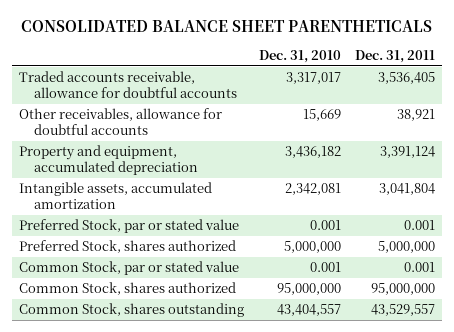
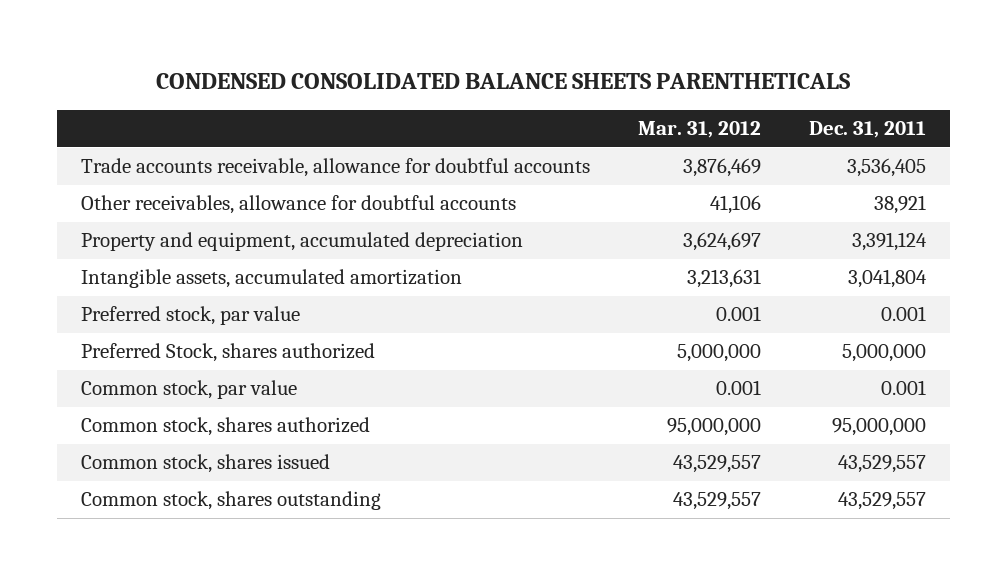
[21,19,433,32] CONSOLIDATED BALANCE SHEET PARENTHETICALS -> [156,73,851,90] CONDENSED CONSOLIDATED BALANCE SHEETS PARENTHETICALS
[258,50,341,64] Dec. 31, 2010 -> none
none -> [637,121,761,139] Mar. 31, 2012
[19,71,237,99] Traded accounts receivable, allowance for doubtful accounts -> [81,158,591,178] Trade accounts receivable, allowance for doubtful accounts
[19,219,240,234] Preferred Stock, par or stated value -> [81,306,301,326] Preferred stock, par value
[19,261,240,276] Common Stock, par or stated value -> [81,380,298,400] Common stock, par value
[19,282,237,296] Common Stock, shares authorized -> [81,417,371,437] Common stock, shares authorized
none -> [81,454,331,474] Common stock, shares issued
[19,303,245,318] Common Stock, shares outstanding -> [81,491,382,511] Common stock, shares outstanding

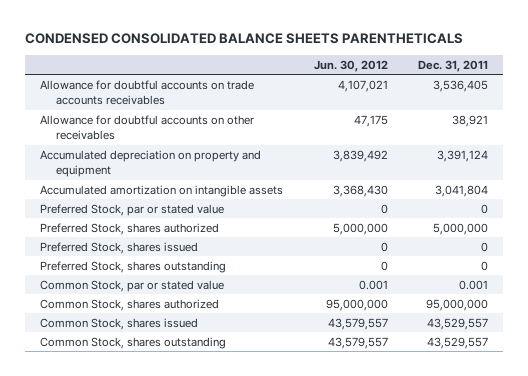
[637,121,761,139] Mar. 31, 2012 -> none
none -> [313,59,388,72] Jun. 30, 2012
[81,158,591,178] Trade accounts receivable, allowance for doubtful accounts -> [40,79,255,105] Allowance for doubtful accounts on trade accounts receivables
[81,195,517,215] Other receivables, allowance for doubtful accounts -> [40,114,255,140] Allowance for doubtful accounts on other receivables
[81,232,524,252] Property and equipment, accumulated depreciation -> [40,149,262,177] Accumulated depreciation on property and equipment
[81,269,463,289] Intangible assets, accumulated amortization -> [40,184,284,197] Accumulated amortization on intangible assets
[81,306,301,326] Preferred stock, par value -> [40,203,225,216] Preferred Stock, par or stated value
[880,306,926,322] 0.001 -> [480,203,488,214] 0
none -> [40,241,199,254] Preferred Stock, shares issued
none -> [40,260,227,273] Preferred Stock, shares outstanding
[81,380,298,400] Common stock, par value -> [40,279,225,292] Common Stock, par or stated value
[81,417,371,437] Common stock, shares authorized -> [40,298,220,311] Common Stock, shares authorized
[81,454,331,474] Common stock, shares issued -> [40,317,199,330] Common Stock, shares issued
[81,491,382,511] Common stock, shares outstanding -> [40,336,227,349] Common Stock, shares outstanding

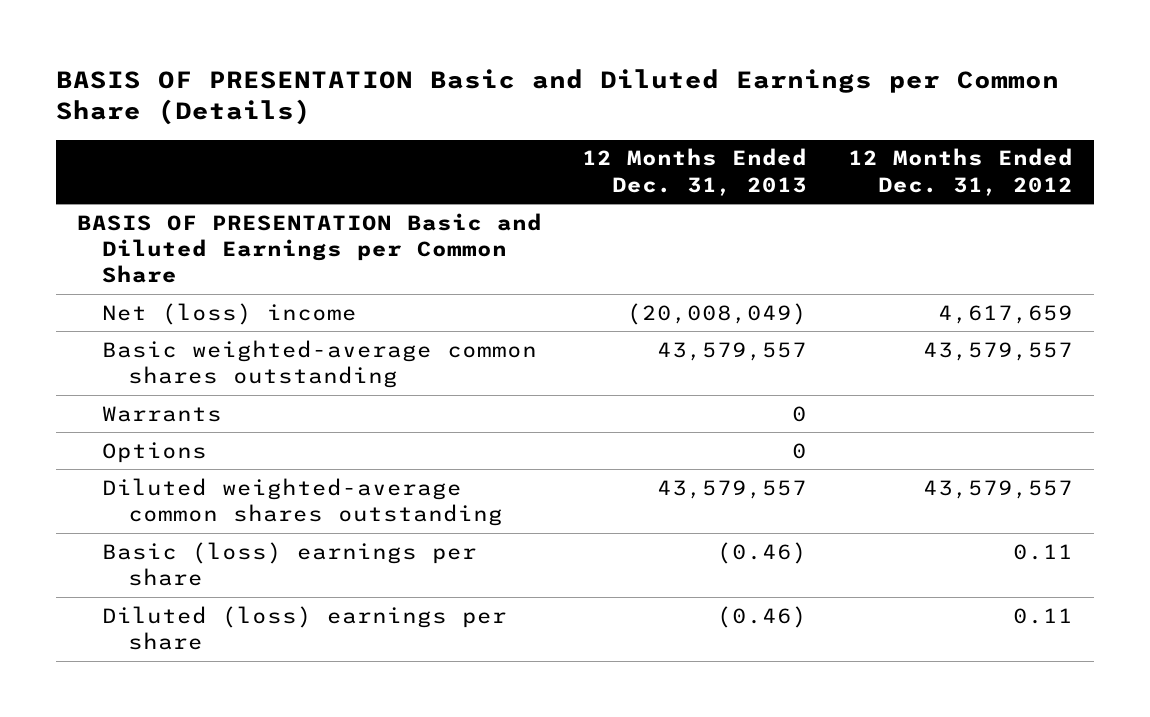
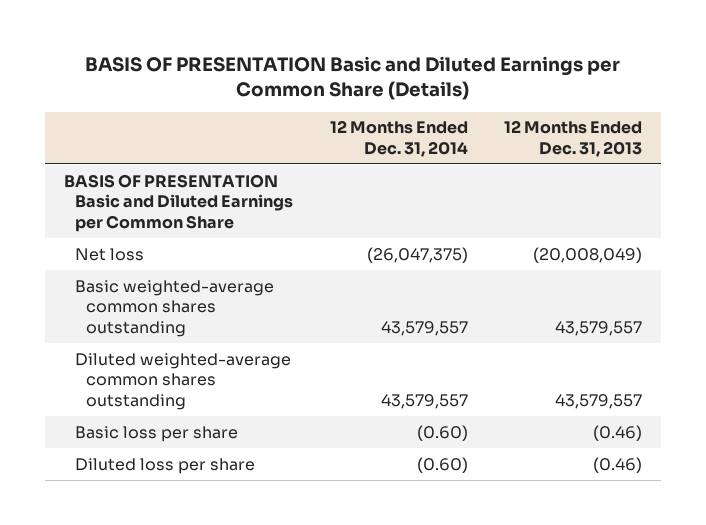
[848,148,1074,196] 12 Months Ended Dec. 31, 2012 -> none
none -> [329,120,468,158] 12 Months Ended Dec. 31, 2014
[102,302,358,325] Net (loss) income -> [75,247,145,261] Net loss
[102,405,223,422] Warrants -> none
[102,441,208,463] Options -> none
[102,541,478,586] Basic (loss) earnings per share -> [75,425,239,442] Basic loss per share
[102,605,508,650] Diluted (loss) earnings per share -> [75,457,256,474] Diluted loss per share

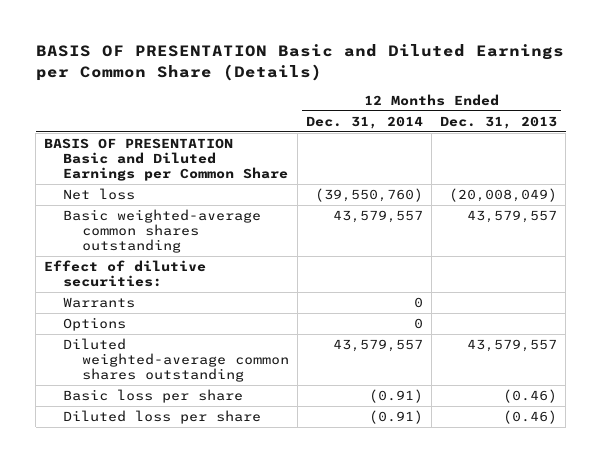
[366,246,468,263] (26,047,375) -> [315,188,424,203] (39,550,760)
none -> [44,260,207,288] Effect of dilutive securities:
none -> [63,297,136,309] Warrants
none -> [63,317,127,332] Options
[416,424,468,441] (0.60) -> [369,389,424,404] (0.91)
[416,456,468,473] (0.60) -> [369,410,424,425] (0.91)

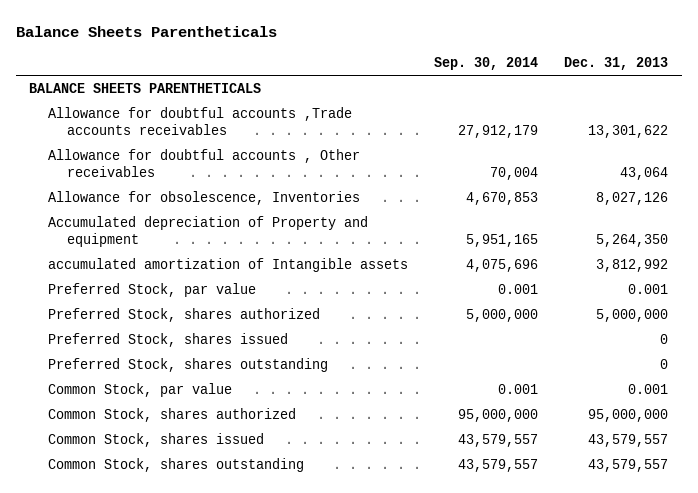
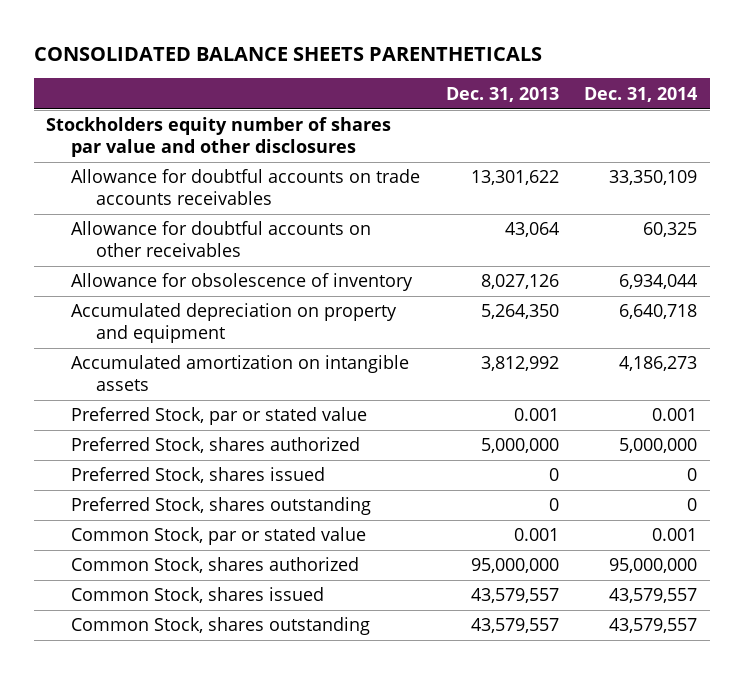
[16,25,278,37] Balance Sheets Parentheticals -> [33,46,542,61] CONSOLIDATED BALANCE SHEETS PARENTHETICALS
[434,57,539,71] Sep. 30, 2014 -> none
none -> [583,86,697,102] Dec. 31, 2014
[29,82,262,93] BALANCE SHEETS PARENTHETICALS -> none
none -> [46,117,392,158] Stockholders equity number of shares par value and other disclosures
[47,106,352,136] Allowance for doubtful accounts ,Trade accounts receivables -> [71,169,421,206] Allowance for doubtful accounts on trade accounts receivables
[47,148,360,178] Allowance for doubtful accounts , Other receivables -> [71,221,372,258] Allowance for doubtful accounts on other receivables
[47,190,360,205] Allowance for obsolescence, Inventories -> [71,273,414,292] Allowance for obsolescence of inventory
[47,215,368,248] Accumulated depreciation of Property and equipment -> [71,303,398,344] Accumulated depreciation on property and equipment
[47,257,408,272] accumulated amortization of Intangible assets -> [71,355,410,392] Accumulated amortization on intangible assets
[47,282,256,297] Preferred Stock, par value -> [71,407,368,426] Preferred Stock, par or stated value
[47,382,232,397] Common Stock, par value -> [71,527,367,546] Common Stock, par or stated value

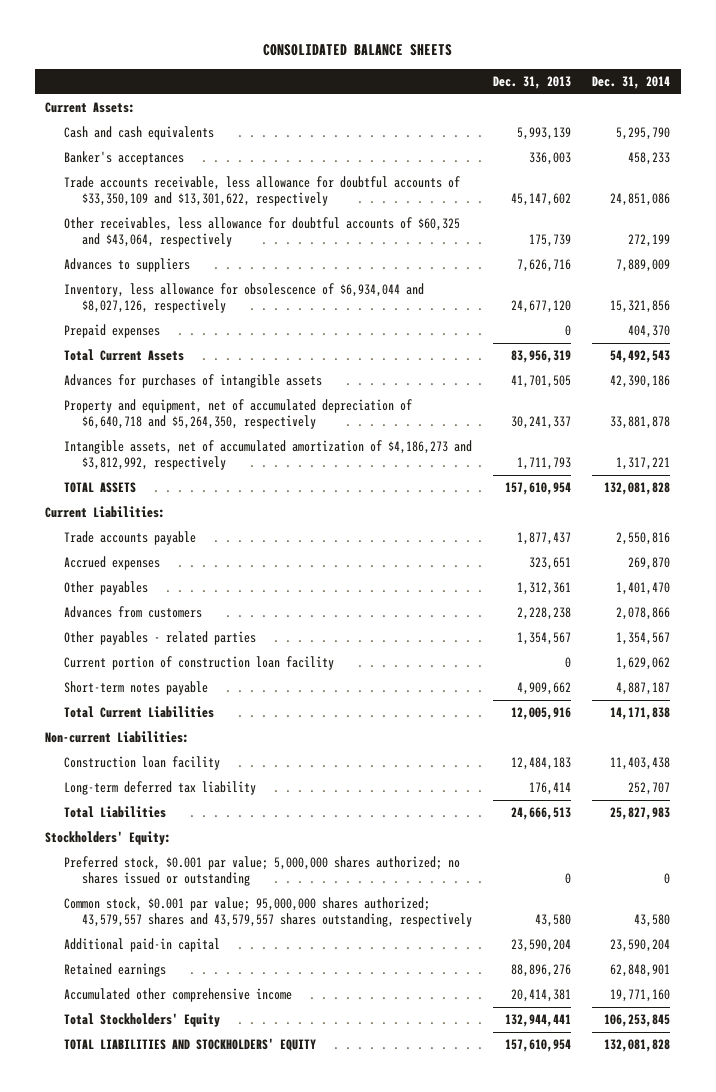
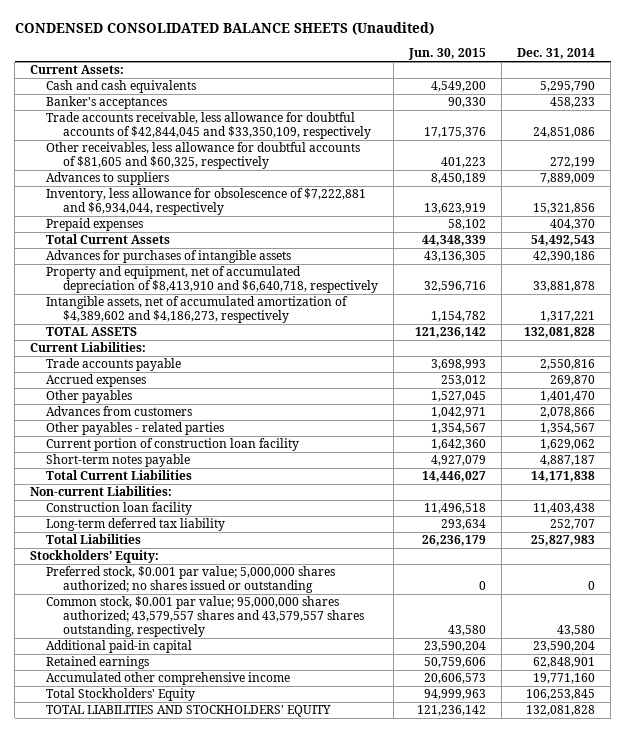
[262,44,452,57] CONSOLIDATED BALANCE SHEETS -> [14,21,434,35] CONDENSED CONSOLIDATED BALANCE SHEETS (Unaudited)
[493,75,572,89] Dec. 31, 2013 -> none
none -> [407,48,486,61] Jun. 30, 2015
[63,176,460,207] Trade accounts receivable, less allowance for doubtful accounts of $33,350,109 and $13,301,622, respectively -> [46,112,371,140] Trade accounts receivable, less allowance for doubtful accounts of $42,844,045 and $33,350,109, respectively
[63,217,460,248] Other receivables, less allowance for doubtful accounts of $60,325 and $43,064, respectively -> [46,142,361,170] Other receivables, less allowance for doubtful accounts of $81,605 and $60,325, respectively
[63,283,424,314] Inventory, less allowance for obsolescence of $6,934,044 and $8,027,126, respectively -> [46,188,367,216] Inventory, less allowance for obsolescence of $7,222,881 and $6,934,044, respectively
[63,399,412,430] Property and equipment, net of accumulated depreciation of $6,640,718 and $5,264,350, respectively -> [46,266,378,294] Property and equipment, net of accumulated depreciation of $8,413,910 and $6,640,718, respectively
[63,440,472,471] Intangible assets, net of accumulated amortization of $4,186,273 and $3,812,992, respectively -> [46,296,349,324] Intangible assets, net of accumulated amortization of $4,389,602 and $4,186,273, respectively

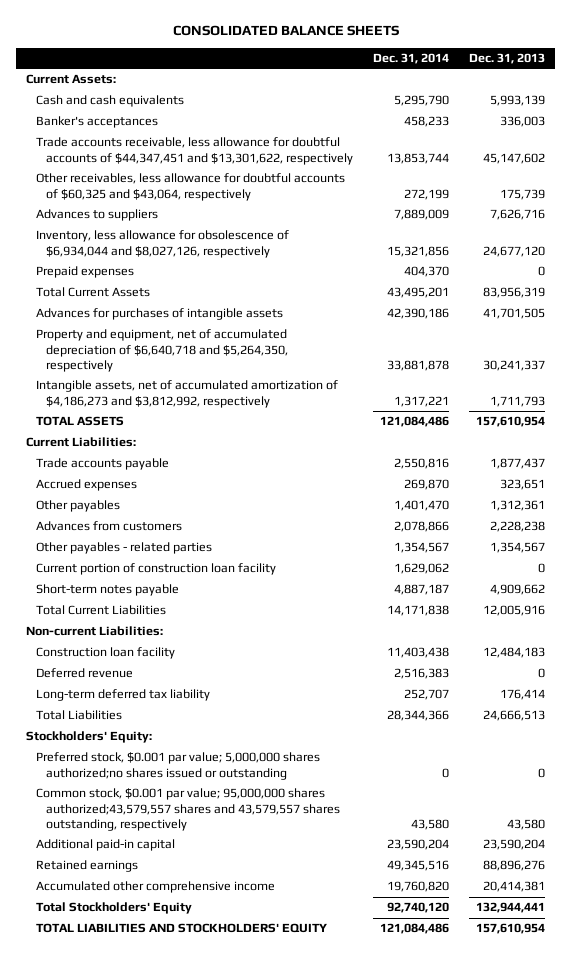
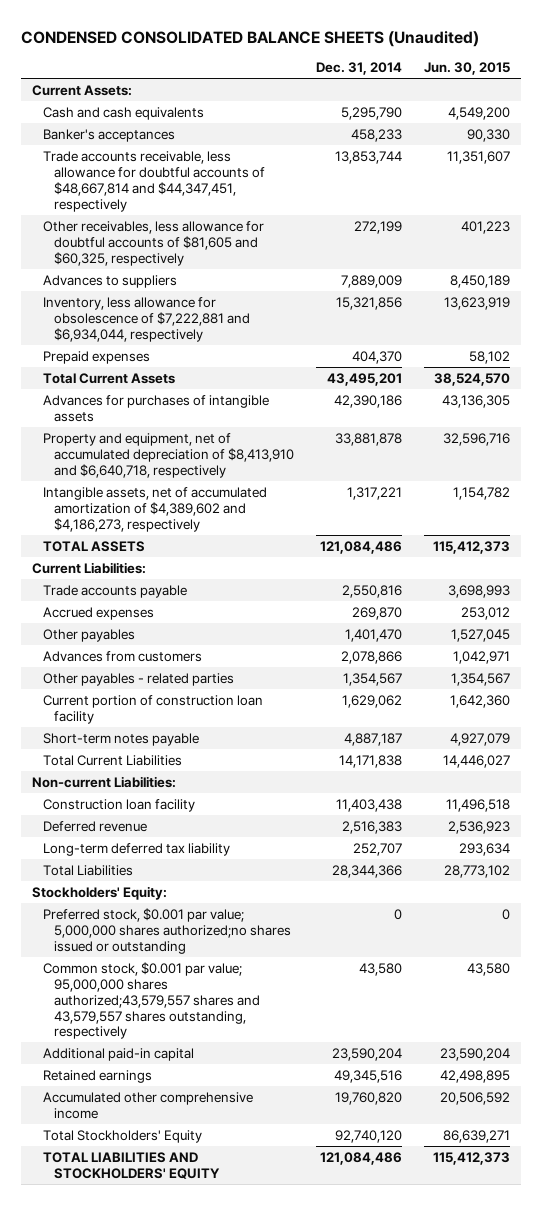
[172,25,399,37] CONSOLIDATED BALANCE SHEETS -> [21,30,480,47] CONDENSED CONSOLIDATED BALANCE SHEETS (Unaudited)
[469,52,546,64] Dec. 31, 2013 -> none
none -> [424,62,511,76] Jun. 30, 2015
[36,137,354,165] Trade accounts receivable, less allowance for doubtful accounts of $44,347,451 and $13,301,622, respectively -> [43,150,265,212] Trade accounts receivable, less allowance for doubtful accounts of $48,667,814 and $44,347,451, respectively
[36,173,346,201] Other receivables, less allowance for doubtful accounts of $60,325 and $43,064, respectively -> [43,220,265,266] Other receivables, less allowance for doubtful accounts of $81,605 and $60,325, respectively
[36,230,290,258] Inventory, less allowance for obsolescence of $6,934,044 and $8,027,126, respectively -> [43,296,250,342] Inventory, less allowance for obsolescence of $7,222,881 and $6,934,044, respectively
[36,329,289,372] Property and equipment, net of accumulated depreciation of $6,640,718 and $5,264,350, respectively -> [43,432,294,478] Property and equipment, net of accumulated depreciation of $8,413,910 and $6,640,718, respectively
[36,380,339,408] Intangible assets, net of accumulated amortization of $4,186,273 and $3,812,992, respectively -> [43,486,268,532] Intangible assets, net of accumulated amortization of $4,389,602 and $4,186,273, respectively

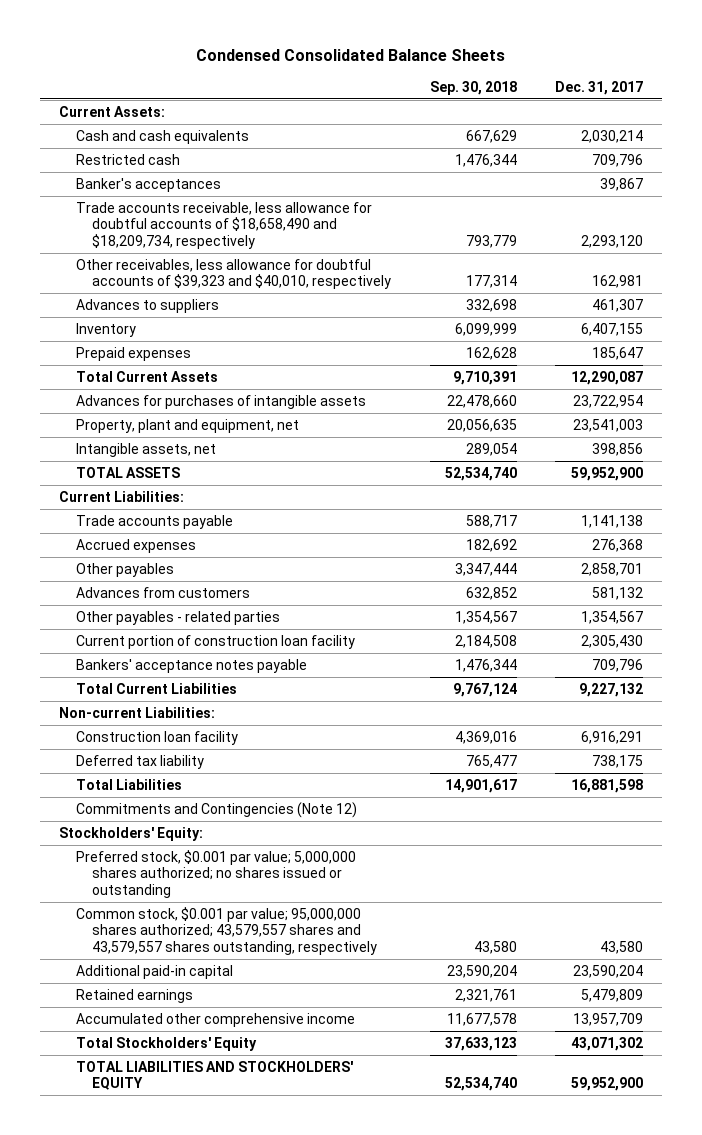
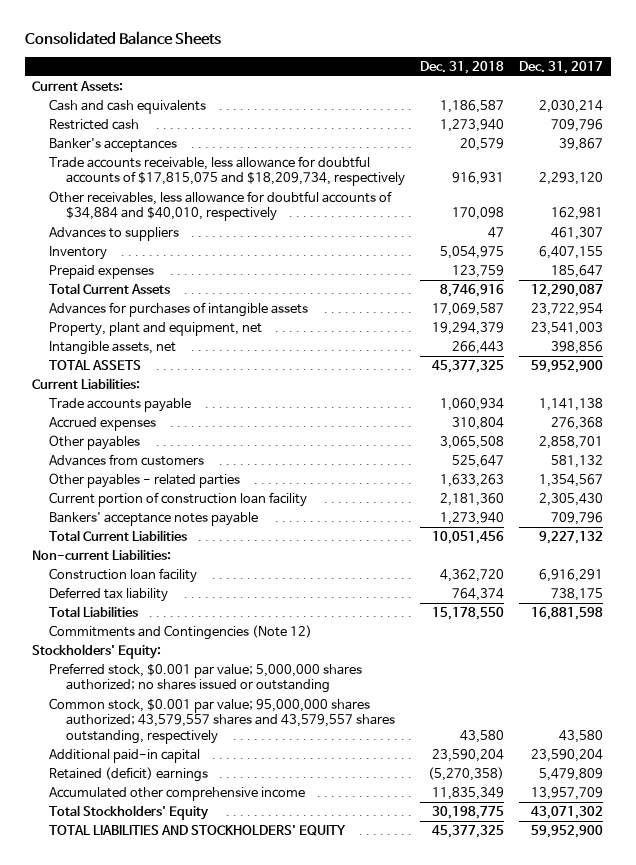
[196,49,506,62] Condensed Consolidated Balance Sheets -> [24,31,221,46] Consolidated Balance Sheets
[429,81,517,96] Sep. 30, 2018 -> none
none -> [420,60,505,74] Dec. 31, 2018
[75,201,372,250] Trade accounts receivable, less allowance for doubtful accounts of $18,658,490 and $18,209,734, respectively -> [49,156,405,187] Trade accounts receivable, less allowance for doubtful accounts of $17,815,075 and $18,209,734, respectively
[75,258,392,290] Other receivables, less allowance for doubtful accounts of $39,323 and $40,010, respectively -> [49,191,393,222] Other receivables, less allowance for doubtful accounts of $34,884 and $40,010, respectively
[75,988,193,1003] Retained earnings -> [49,767,209,783] Retained (deficit) earnings

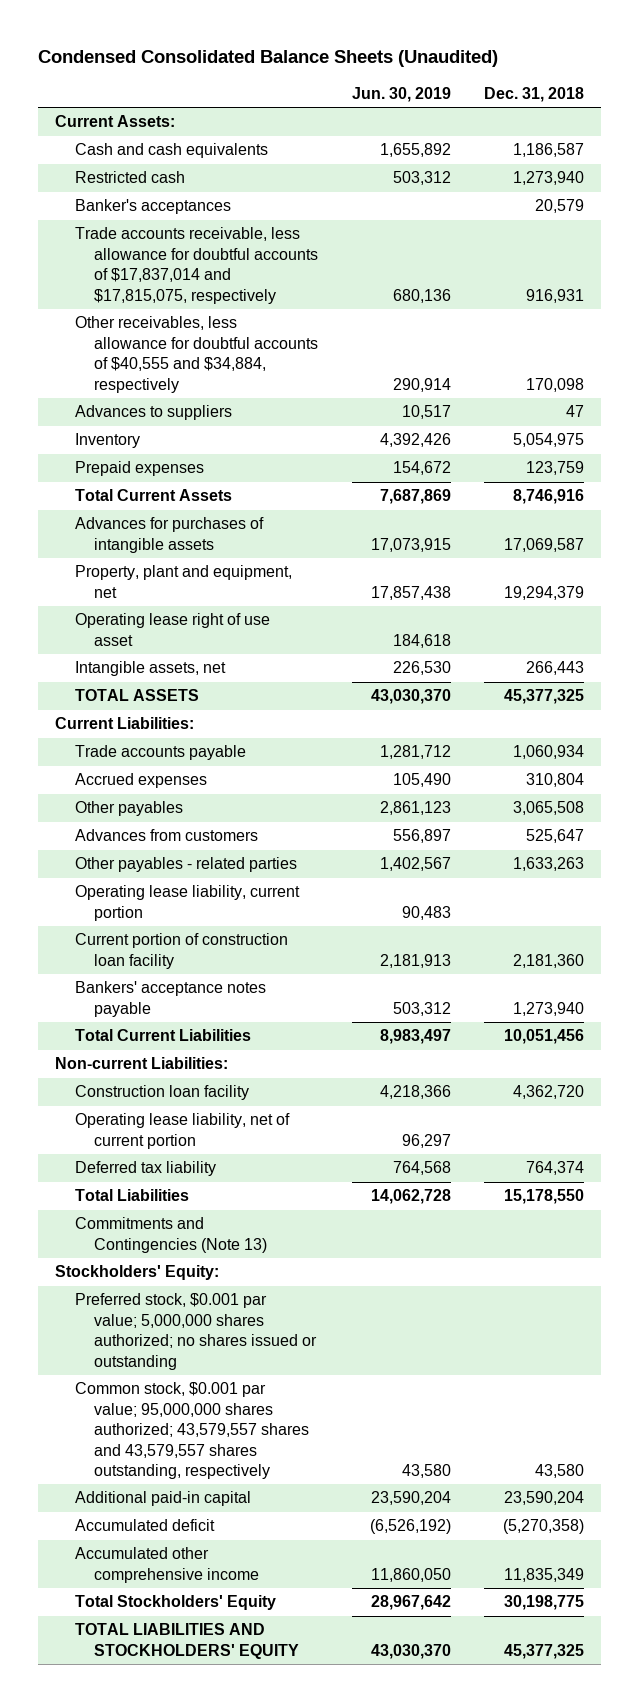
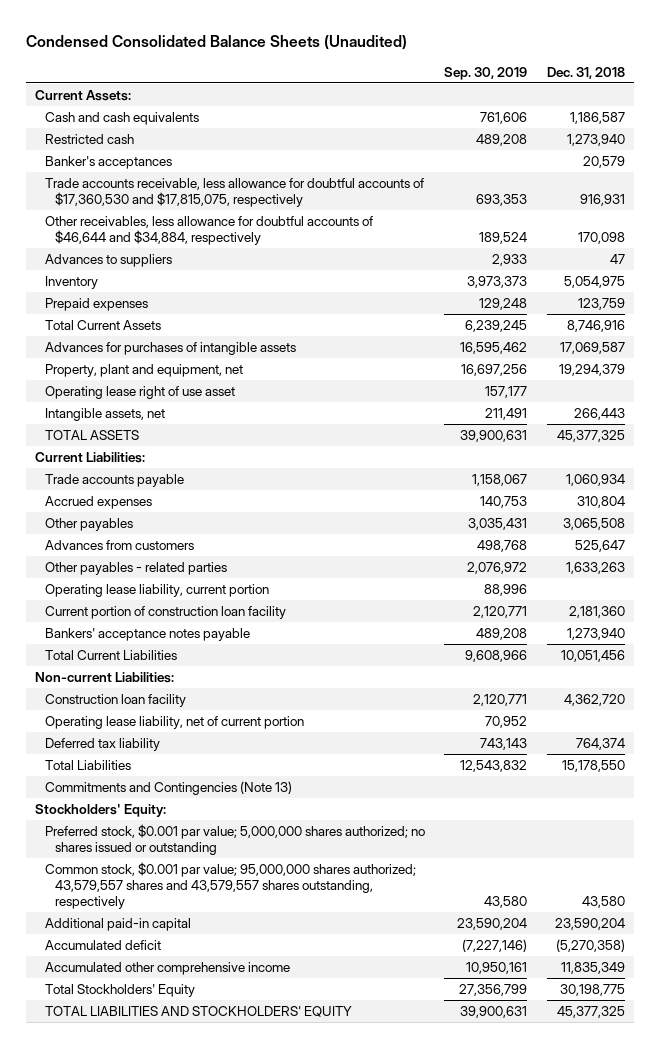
[351,86,451,102] Jun. 30, 2019 -> none
none -> [444,66,528,80] Sep. 30, 2019
[74,227,319,304] Trade accounts receivable, less allowance for doubtful accounts of $17,837,014 and $17,815,075, respectively -> [45,178,425,207] Trade accounts receivable, less allowance for doubtful accounts of $17,360,530 and $17,815,075, respectively
[74,316,319,393] Other receivables, less allowance for doubtful accounts of $40,555 and $34,884, respectively -> [45,216,374,245] Other receivables, less allowance for doubtful accounts of $46,644 and $34,884, respectively

